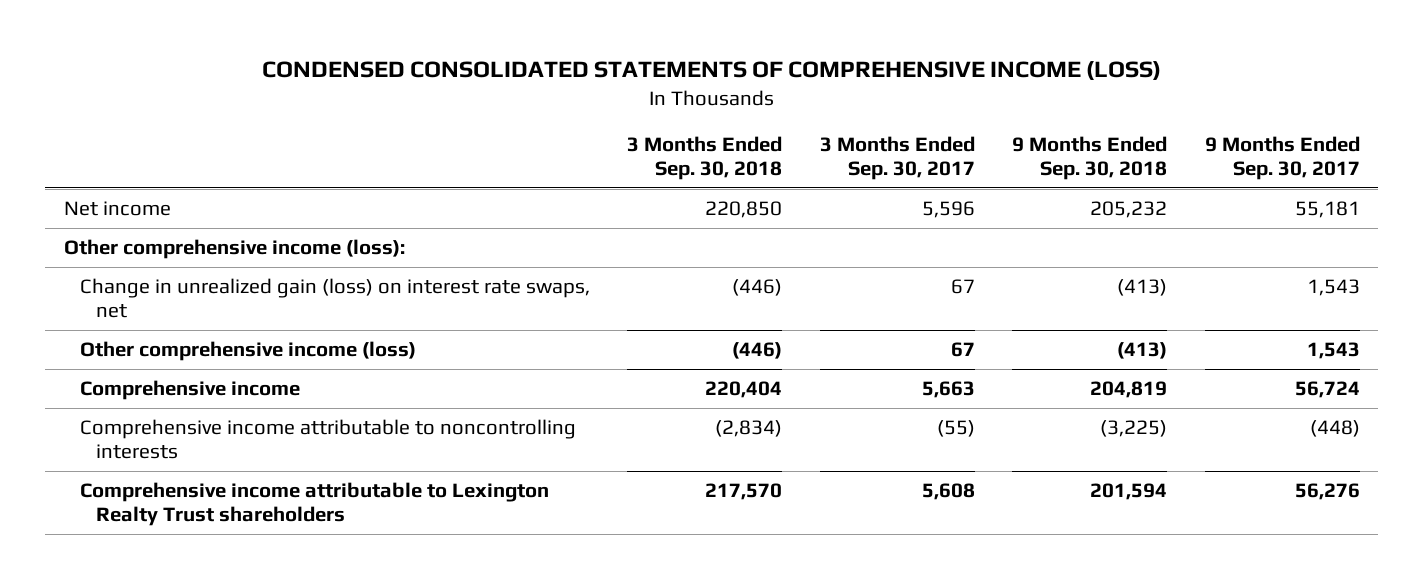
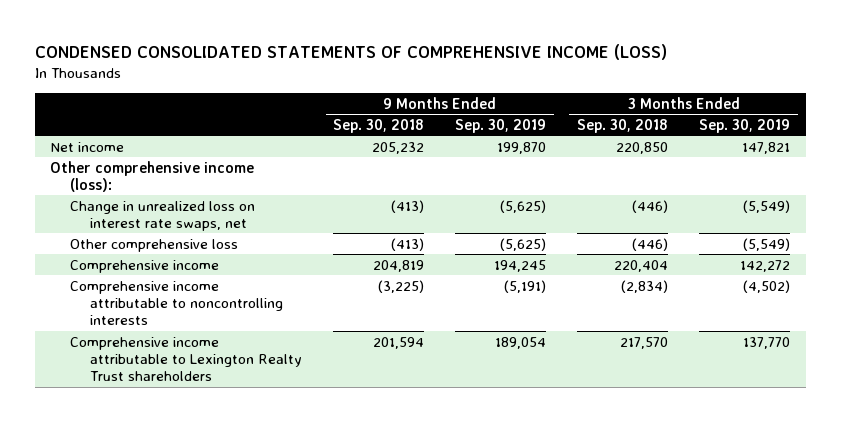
[819,136,975,180] 3 Months Ended Sep. 30, 2017 -> none
[1204,136,1360,180] 9 Months Ended Sep. 30, 2017 -> none
none -> [455,118,547,133] Sep. 30, 2019
none -> [699,118,791,133] Sep. 30, 2019
[79,278,590,318] Change in unrealized gain (loss) on interest rate swaps, net -> [70,200,256,231] Change in unrealized loss on interest rate swaps, net
[79,341,416,362] Other comprehensive income (loss) -> [70,238,239,252] Other comprehensive loss

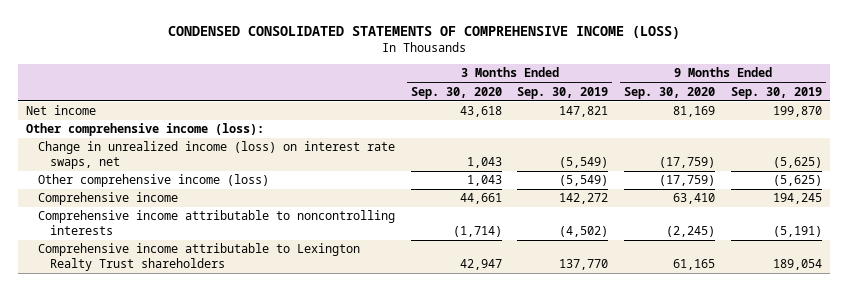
[333,118,425,133] Sep. 30, 2018 -> none
[577,118,669,133] Sep. 30, 2018 -> none
none -> [410,86,502,99] Sep. 30, 2020
none -> [624,86,716,99] Sep. 30, 2020
[70,200,256,231] Change in unrealized loss on interest rate swaps, net -> [37,141,395,170] Change in unrealized income (loss) on interest rate swaps, net
[70,238,239,252] Other comprehensive loss -> [37,174,269,188] Other comprehensive income (loss)

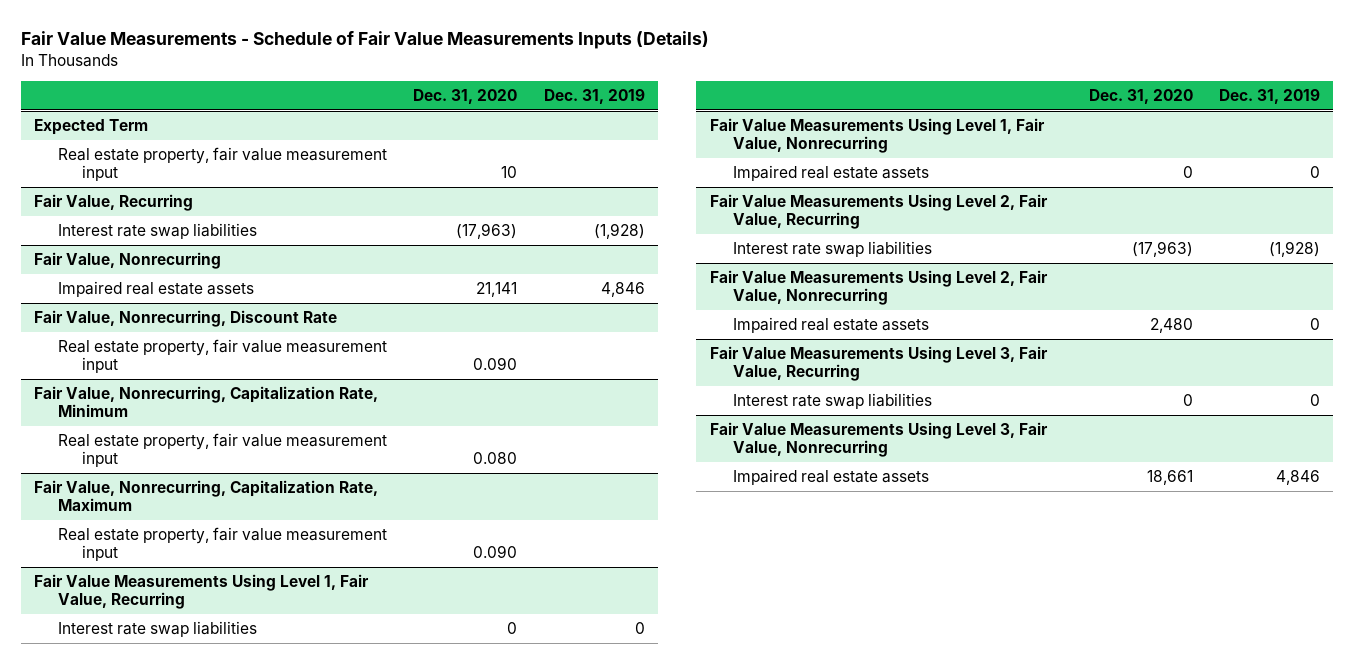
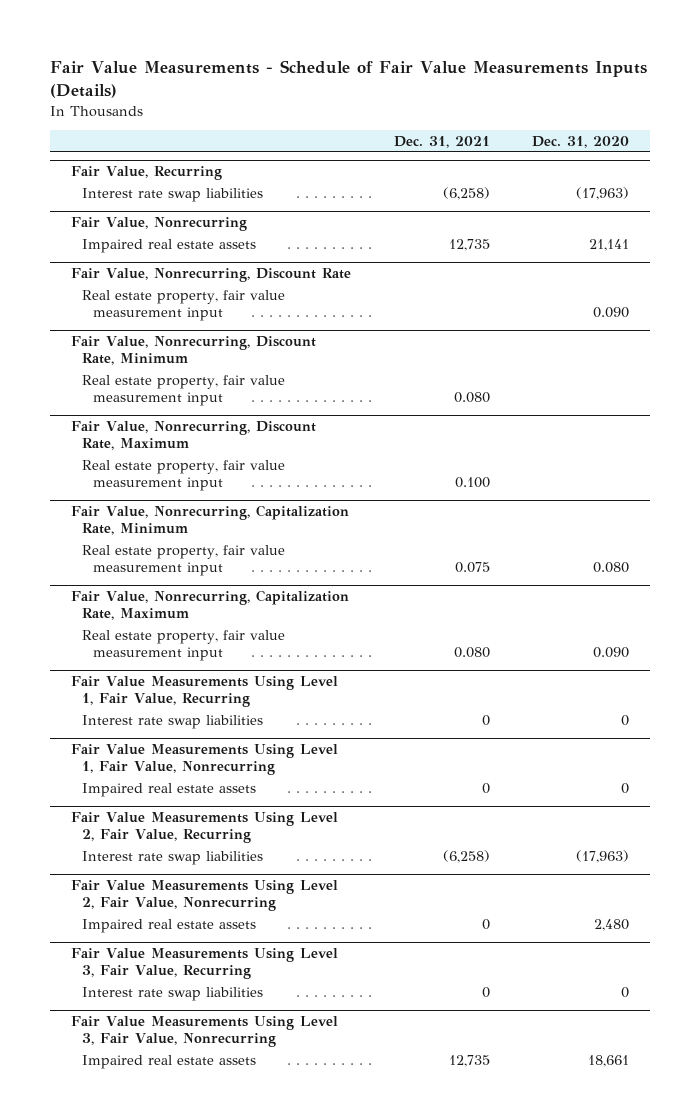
[543,88,645,104] Dec. 31, 2019 -> none
none -> [393,135,490,148] Dec. 31, 2021
[34,118,149,135] Expected Term -> none
[58,146,388,182] Real estate property, fair value measurement input -> none
none -> [71,336,317,366] Fair Value, Nonrecurring, Discount Rate, Minimum
none -> [81,374,285,406] Real estate property, fair value measurement input
none -> [71,421,317,451] Fair Value, Nonrecurring, Discount Rate, Maximum
none -> [81,459,285,491] Real estate property, fair value measurement input

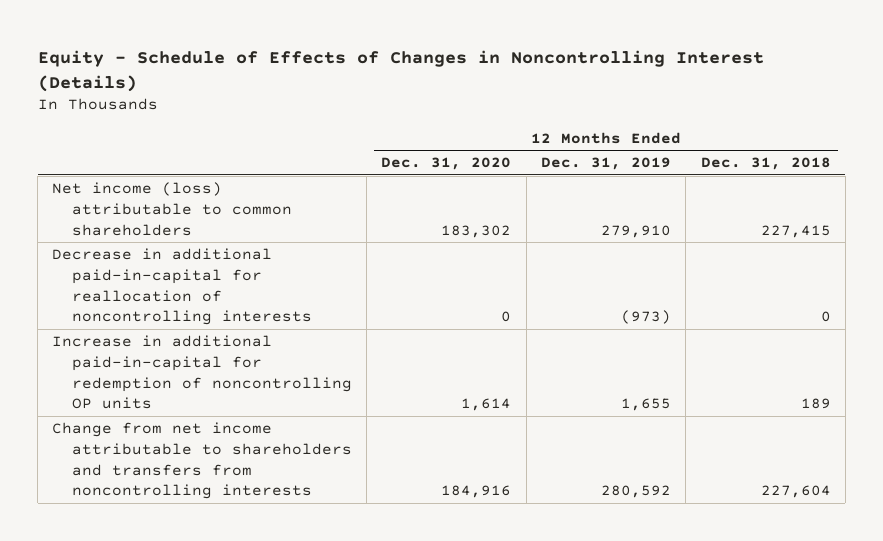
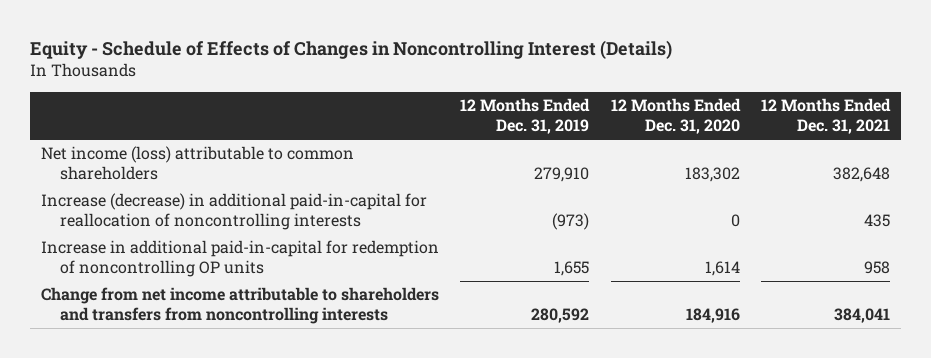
[700,157,831,171] Dec. 31, 2018 -> none
none -> [761,98,892,135] 12 Months Ended Dec. 31, 2021
[52,248,312,326] Decrease in additional paid-in-capital for reallocation of noncontrolling interests -> [40,193,427,231] Increase (decrease) in additional paid-in-capital for reallocation of noncontrolling interests

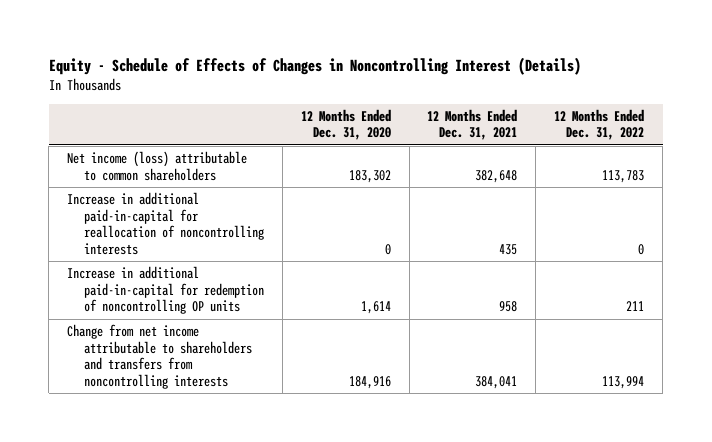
[460,98,591,135] 12 Months Ended Dec. 31, 2019 -> none
none -> [554,108,645,141] 12 Months Ended Dec. 31, 2022
[40,193,427,231] Increase (decrease) in additional paid-in-capital for reallocation of noncontrolling interests -> [67,191,264,256] Increase in additional paid-in-capital for reallocation of noncontrolling interests

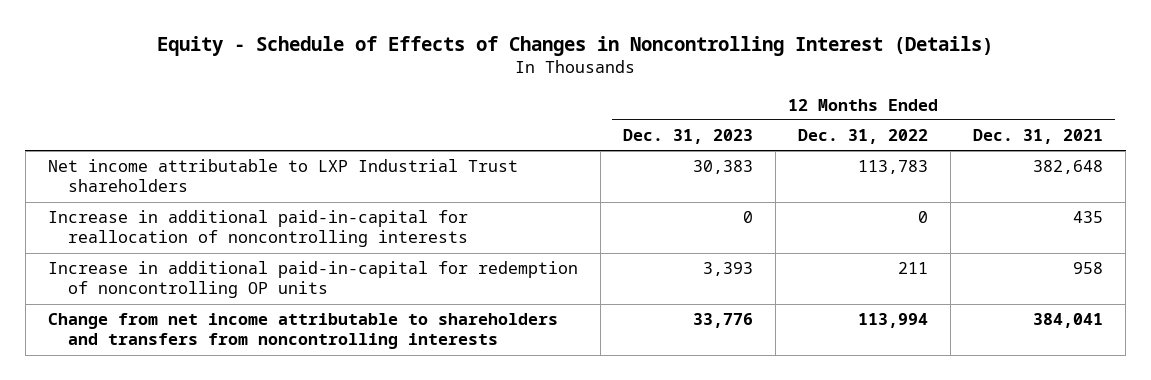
[300,108,391,141] 12 Months Ended Dec. 31, 2020 -> none
none -> [622,129,753,145] Dec. 31, 2023
[67,150,248,181] Net income (loss) attributable to common shareholders -> [47,159,518,193] Net income attributable to LXP Industrial Trust shareholders

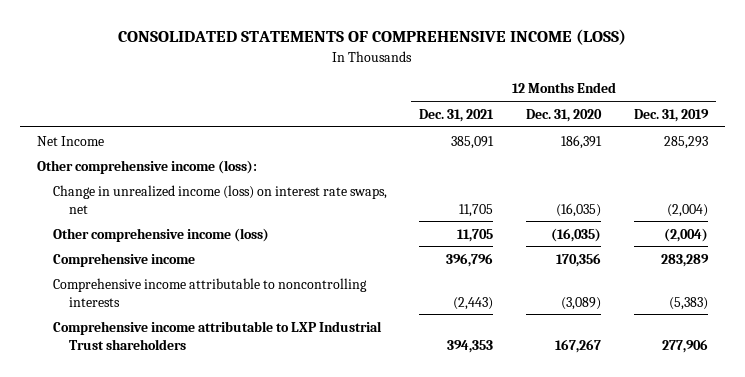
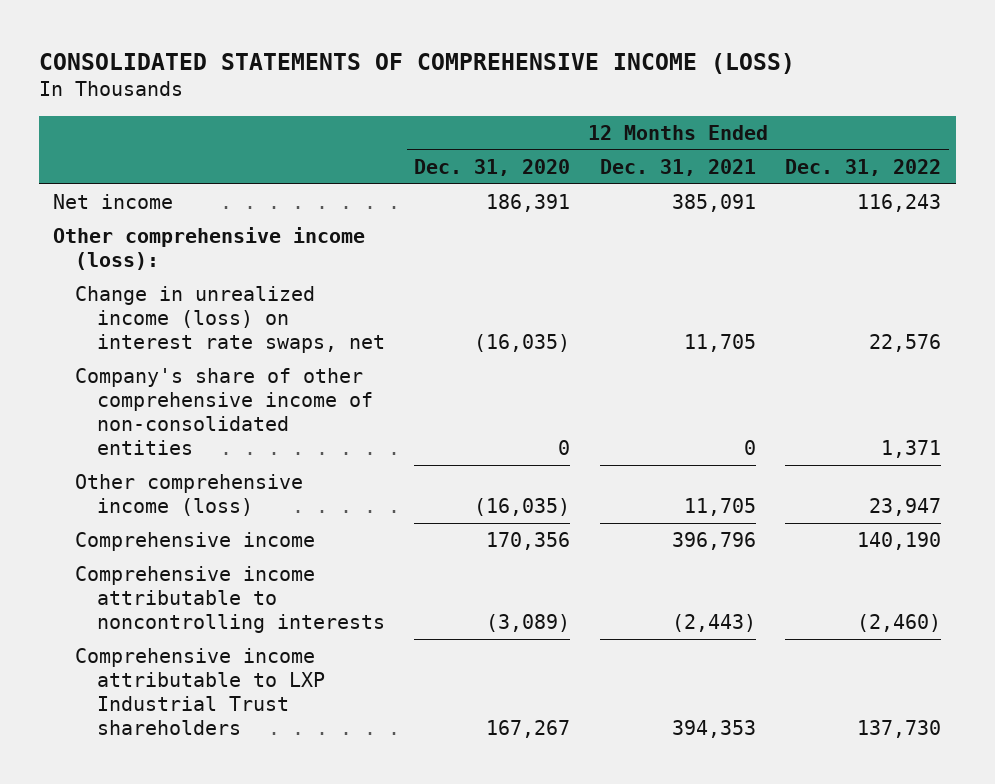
[634,108,710,122] Dec. 31, 2019 -> none
none -> [785,159,942,177] Dec. 31, 2022
[36,135,104,146] Net Income -> [53,194,174,210] Net income
none -> [75,368,373,456] Company's share of other comprehensive income of non-consolidated entities

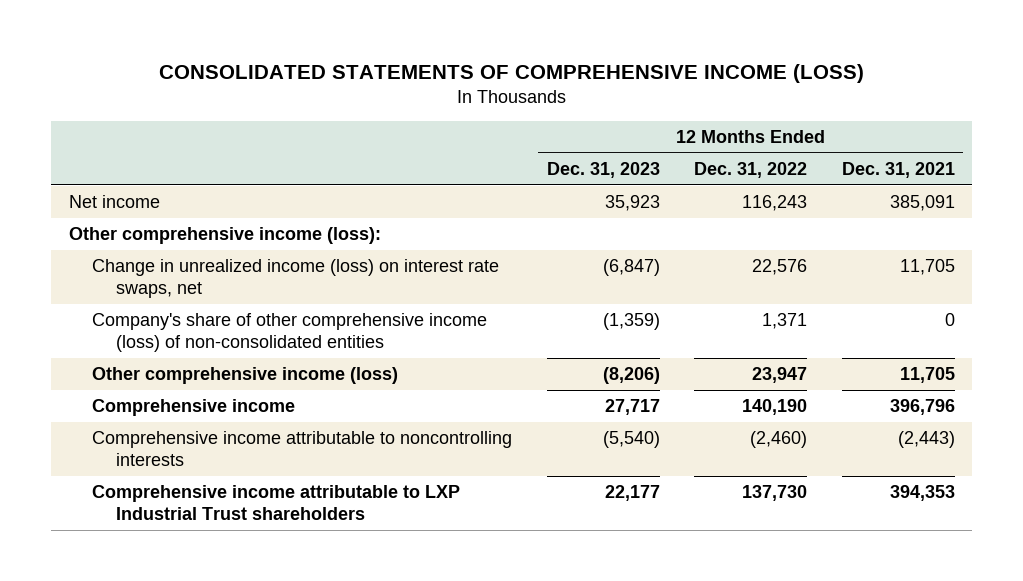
[414,159,571,177] Dec. 31, 2020 -> none
none -> [546,162,660,179] Dec. 31, 2023
[75,368,373,456] Company's share of other comprehensive income of non-consolidated entities -> [92,313,488,353] Company's share of other comprehensive income (loss) of non-consolidated entities

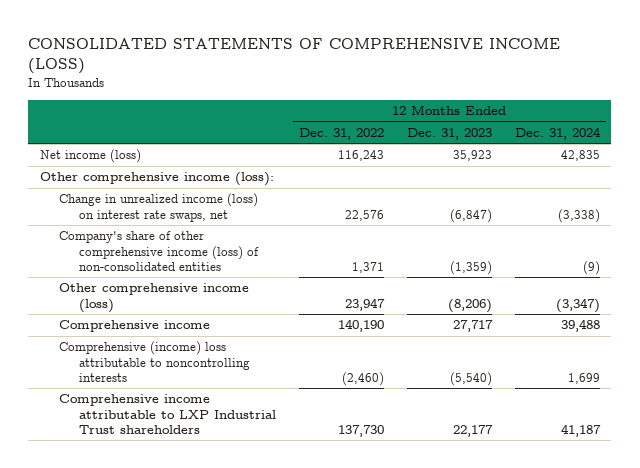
[841,162,955,179] Dec. 31, 2021 -> none
none -> [514,127,601,141] Dec. 31, 2024
[68,195,160,209] Net income -> [39,149,141,164] Net income (loss)
[92,431,513,467] Comprehensive income attributable to noncontrolling interests -> [59,341,250,382] Comprehensive (income) loss attributable to noncontrolling interests

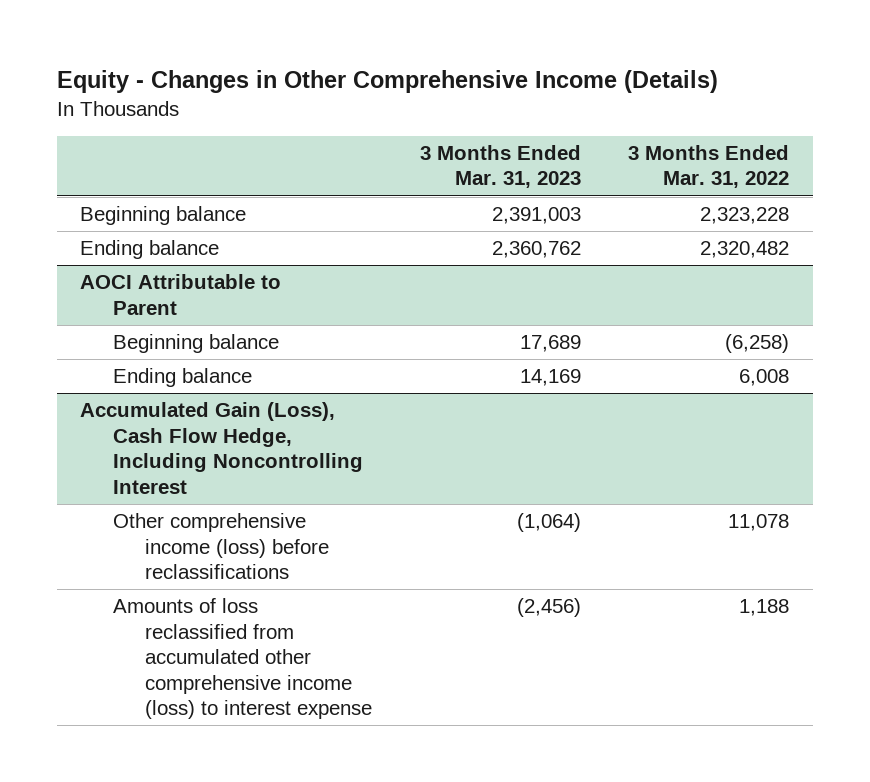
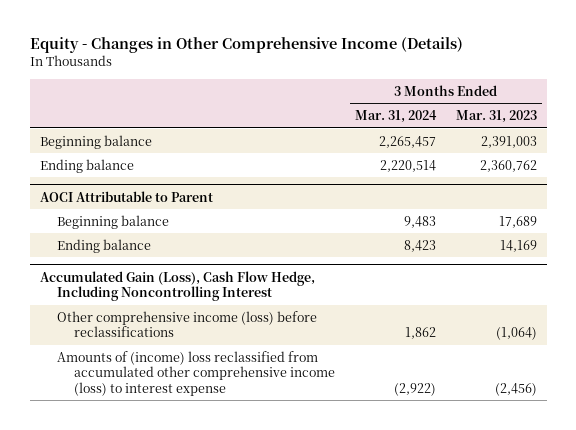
[628,144,790,189] 3 Months Ended Mar. 31, 2022 -> none
none -> [354,110,437,124] Mar. 31, 2024
[112,598,373,720] Amounts of loss reclassified from accumulated other comprehensive income (loss) to interest expense -> [56,350,335,396] Amounts of (income) loss reclassified from accumulated other comprehensive income (loss) to interest expense

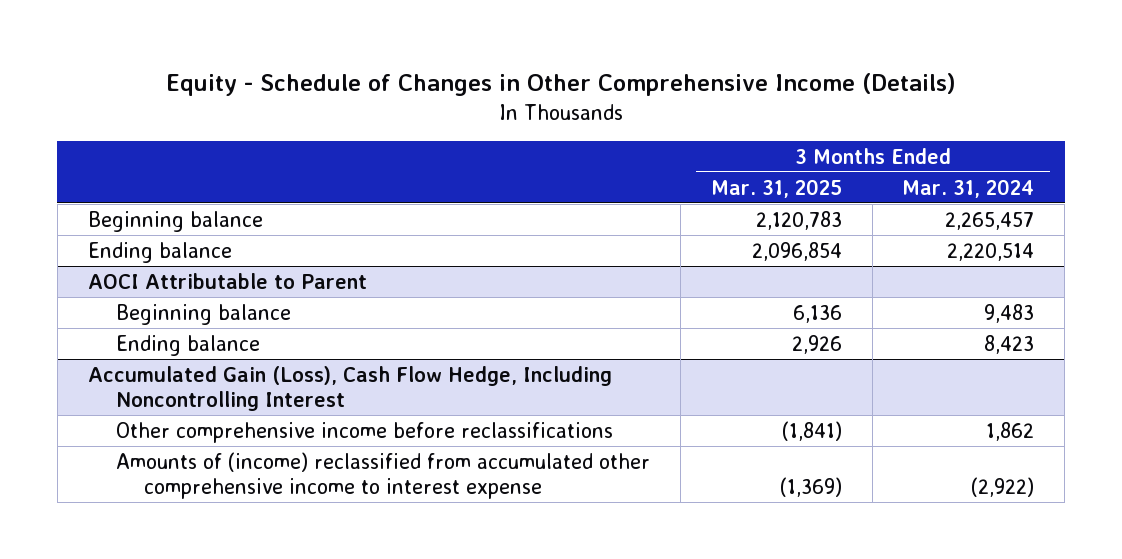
[29,37,463,54] Equity - Changes in Other Comprehensive Income (Details) -> [166,72,957,96] Equity - Schedule of Changes in Other Comprehensive Income (Details)
[455,110,537,124] Mar. 31, 2023 -> none
none -> [710,178,842,198] Mar. 31, 2025
[56,310,317,338] Other comprehensive income (loss) before reclassifications -> [116,421,614,443] Other comprehensive income before reclassifications
[56,350,335,396] Amounts of (income) loss reclassified from accumulated other comprehensive income (loss) to interest expense -> [116,451,651,499] Amounts of (income) reclassified from accumulated other comprehensive income to interest expense

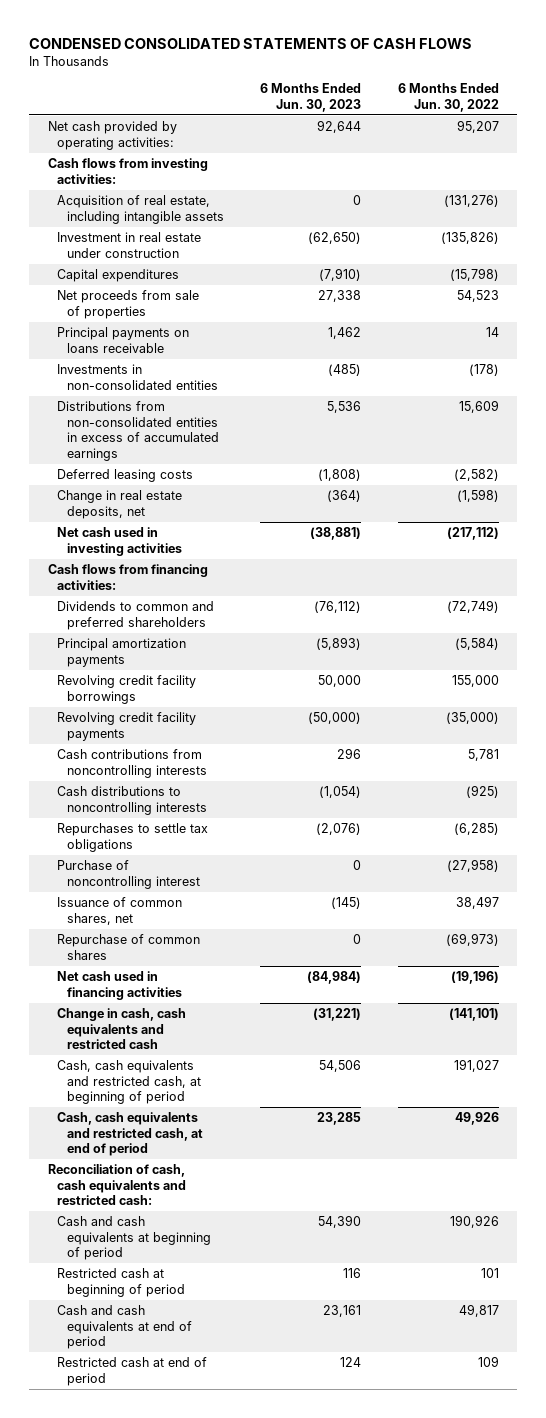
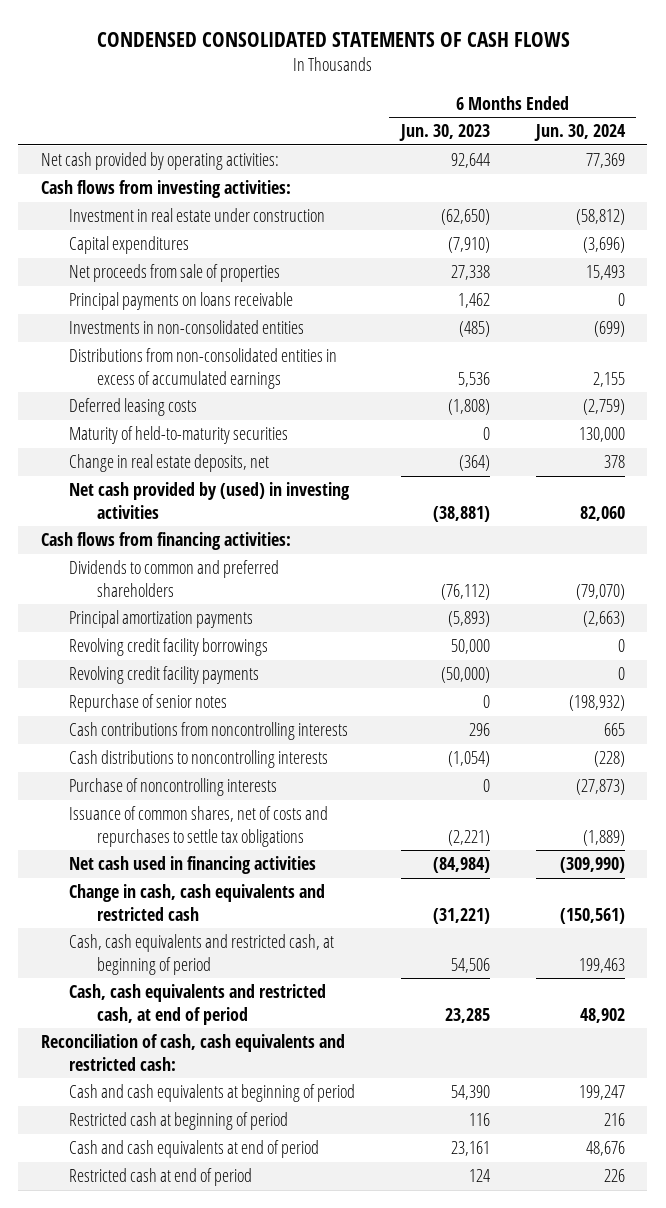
[397,83,499,112] 6 Months Ended Jun. 30, 2022 -> none
none -> [533,124,626,142] Jun. 30, 2024
[57,195,224,224] Acquisition of real estate, including intangible assets -> none
none -> [69,426,289,445] Maturity of held-to-maturity securities
[57,527,182,556] Net cash used in investing activities -> [69,482,351,519] Net cash provided by (used) in investing activities
none -> [69,694,228,713] Repurchase of senior notes
[57,823,209,852] Repurchases to settle tax obligations -> none
[57,897,183,925] Issuance of common shares, net -> none
[57,934,201,960] Repurchase of common shares -> none
[57,860,200,889] Purchase of noncontrolling interest -> [69,778,278,797] Purchase of noncontrolling interests
none -> [69,806,329,847] Issuance of common shares, net of costs and repurchases to settle tax obligations

